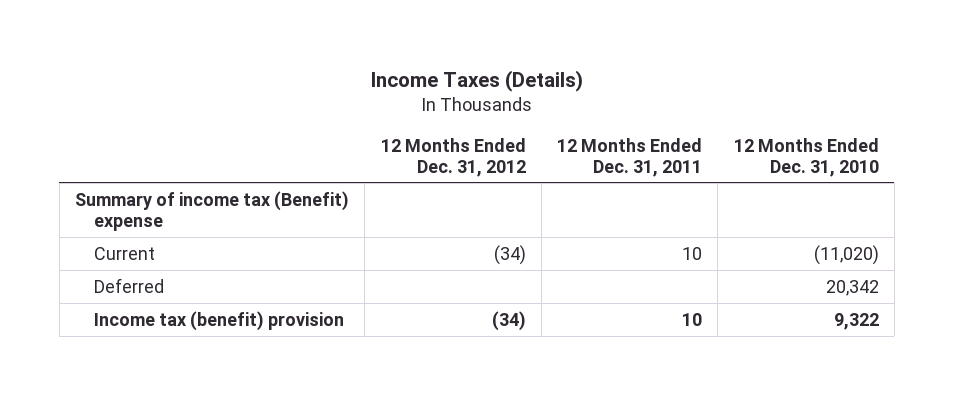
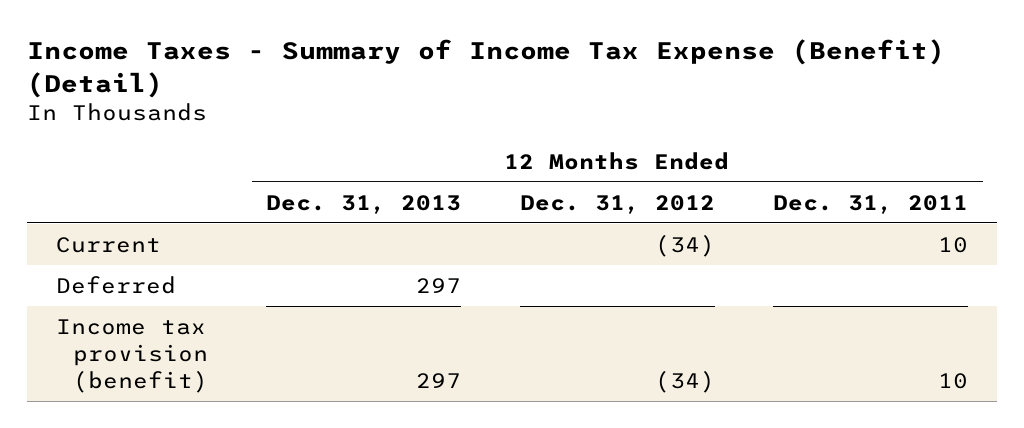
[370,70,583,93] Income Taxes (Details) -> [26,39,945,98] Income Taxes - Summary of Income Tax Expense (Benefit) (Detail)
[733,137,879,177] 12 Months Ended Dec. 31, 2010 -> none
none -> [266,194,462,214] Dec. 31, 2013
[75,190,350,231] Summary of income tax (Benefit) expense -> none
[94,310,345,331] Income tax (benefit) provision -> [55,318,209,393] Income tax provision (benefit)

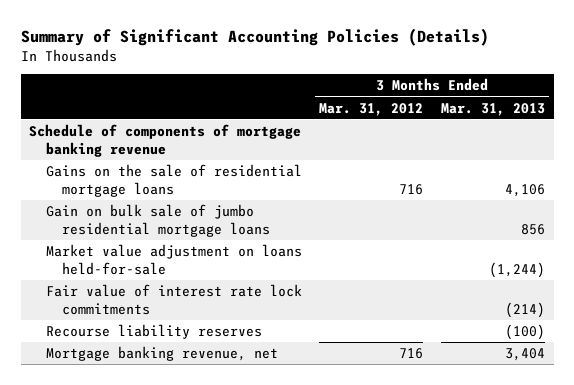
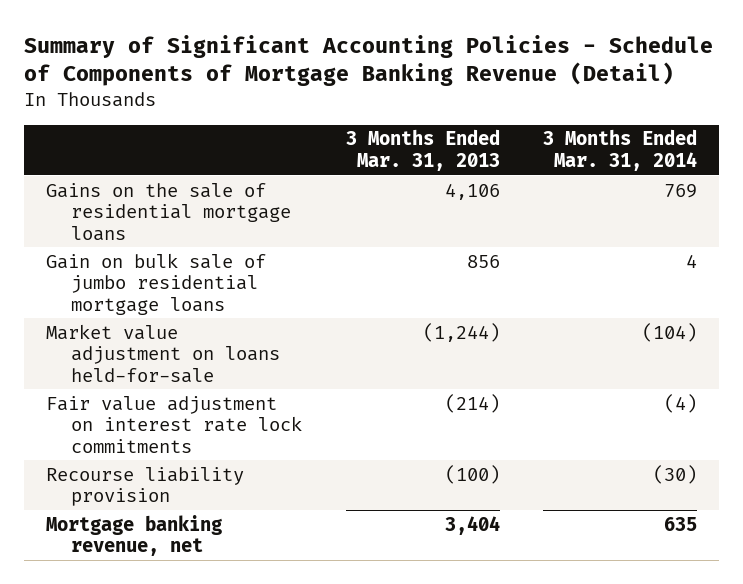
[20,27,489,46] Summary of Significant Accounting Policies (Details) -> [24,34,714,87] Summary of Significant Accounting Policies - Schedule of Components of Mortgage Banking Revenue (Detail)
[319,102,424,116] Mar. 31, 2012 -> none
none -> [543,129,698,171] 3 Months Ended Mar. 31, 2014
[29,123,302,157] Schedule of components of mortgage banking revenue -> none
[45,283,302,315] Fair value of interest rate lock commitments -> [45,395,302,453] Fair value adjustment on interest rate lock commitments
[45,323,262,339] Recourse liability reserves -> [45,466,244,507] Recourse liability provision

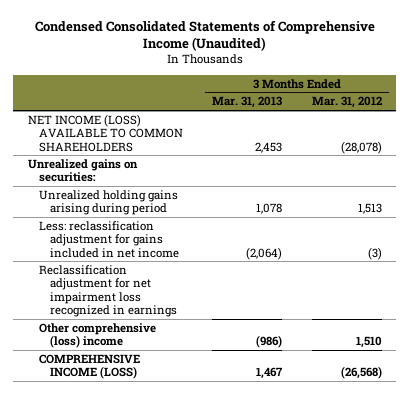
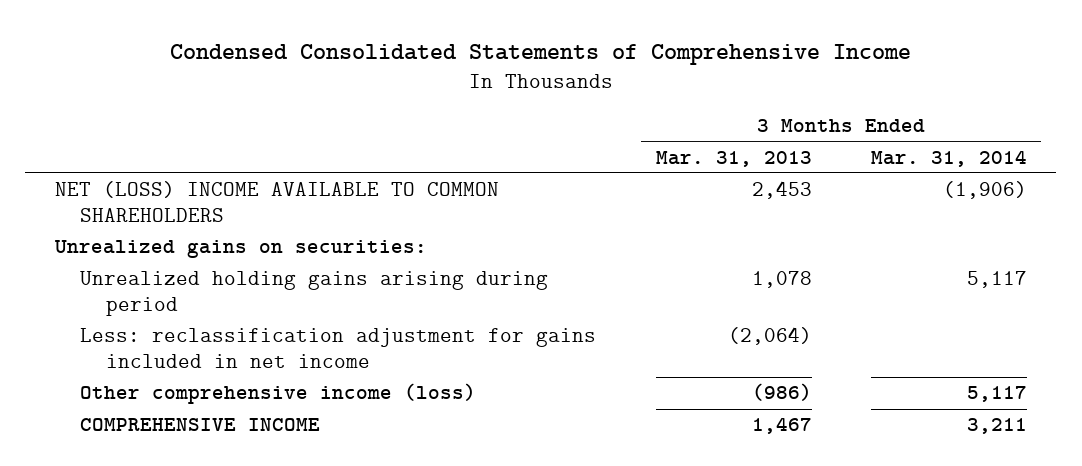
[34,19,375,52] Condensed Consolidated Statements of Comprehensive Income (Unaudited) -> [169,43,911,65] Condensed Consolidated Statements of Comprehensive Income
[311,96,382,109] Mar. 31, 2012 -> none
none -> [870,149,1027,167] Mar. 31, 2014
[27,113,184,152] NET INCOME (LOSS) AVAILABLE TO COMMON SHAREHOLDERS -> [54,181,499,222] NET (LOSS) INCOME AVAILABLE TO COMMON SHAREHOLDERS
[39,264,178,317] Reclassification adjustment for net impairment loss recognized in earnings -> none
[39,322,157,349] Other comprehensive (loss) income -> [80,383,477,405] Other comprehensive income (loss)
[39,353,141,380] COMPREHENSIVE INCOME (LOSS) -> [80,418,321,432] COMPREHENSIVE INCOME

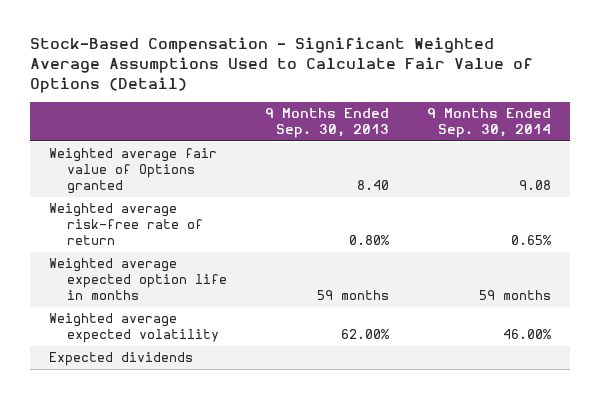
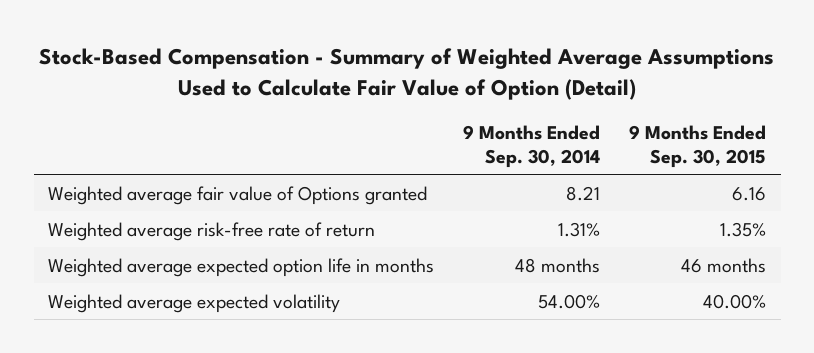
[29,37,533,94] Stock-Based Compensation - Significant Weighted Average Assumptions Used to Calculate Fair Value of Options (Detail) -> [39,48,775,101] Stock-Based Compensation - Summary of Weighted Average Assumptions Used to Calculate Fair Value of Option (Detail)
[264,108,389,139] 9 Months Ended Sep. 30, 2013 -> none
none -> [629,125,767,168] 9 Months Ended Sep. 30, 2015
[48,352,193,367] Expected dividends -> none
[518,180,551,191] 9.08 -> [566,185,601,201] 8.21
[510,235,552,246] 0.65% -> [558,221,601,237] 1.31%
[478,290,551,301] 59 months -> [515,257,601,273] 48 months
[502,329,552,340] 46.00% -> [538,293,601,309] 54.00%

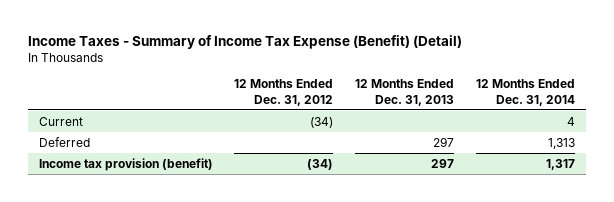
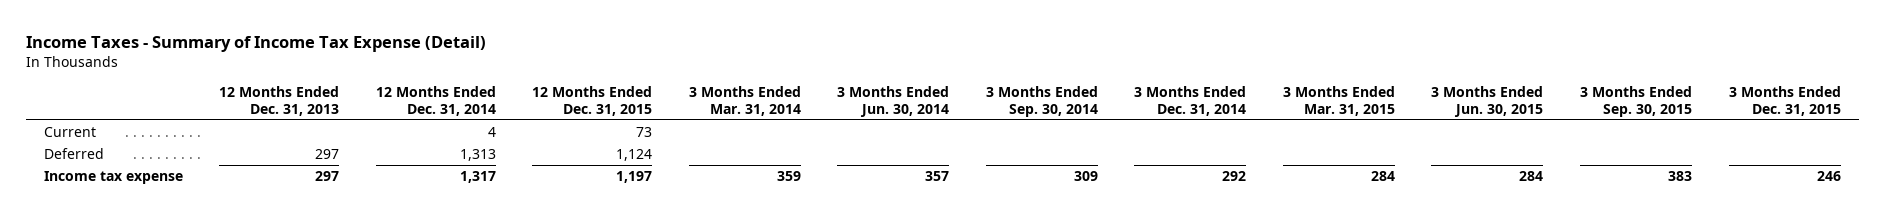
[27,34,462,49] Income Taxes - Summary of Income Tax Expense (Benefit) (Detail) -> [25,35,486,52] Income Taxes - Summary of Income Tax Expense (Detail)
[234,79,334,106] 12 Months Ended Dec. 31, 2012 -> none
none -> [532,86,653,116] 12 Months Ended Dec. 31, 2015
none -> [688,86,801,116] 3 Months Ended Mar. 31, 2014
none -> [837,86,950,117] 3 Months Ended Jun. 30, 2014
none -> [985,86,1098,117] 3 Months Ended Sep. 30, 2014
none -> [1134,86,1247,116] 3 Months Ended Dec. 31, 2014
none -> [1282,86,1395,116] 3 Months Ended Mar. 31, 2015
none -> [1431,86,1544,117] 3 Months Ended Jun. 30, 2015
none -> [1580,86,1693,117] 3 Months Ended Sep. 30, 2015
none -> [1728,86,1841,116] 3 Months Ended Dec. 31, 2015
[38,157,213,171] Income tax provision (benefit) -> [43,171,183,185] Income tax expense

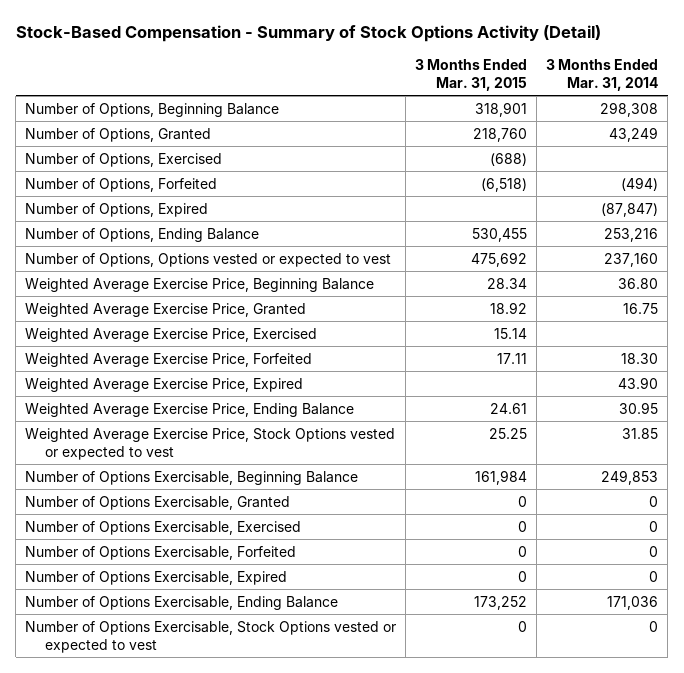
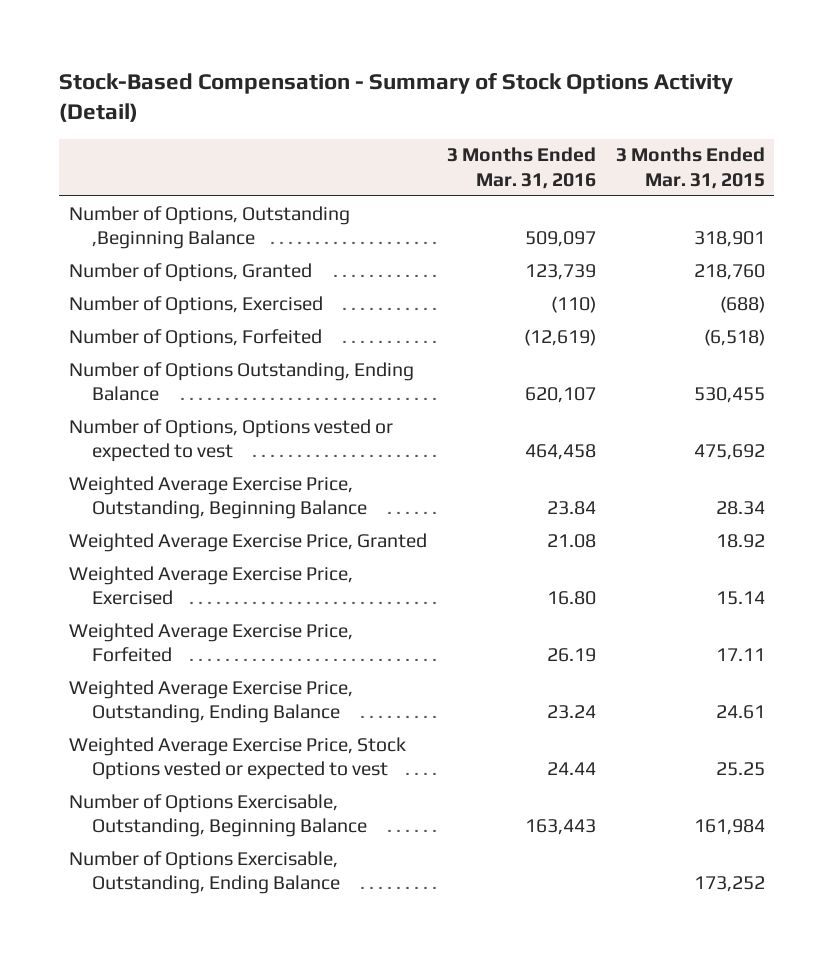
[546,58,659,91] 3 Months Ended Mar. 31, 2014 -> none
none -> [446,147,596,189] 3 Months Ended Mar. 31, 2016
[25,102,280,117] Number of Options, Beginning Balance -> [68,205,350,250] Number of Options, Outstanding ,Beginning Balance
[25,202,209,217] Number of Options, Expired -> none
[25,227,260,242] Number of Options, Ending Balance -> [68,361,414,402] Number of Options Outstanding, Ending Balance
[25,277,375,292] Weighted Average Exercise Price, Beginning Balance -> [68,475,367,520] Weighted Average Exercise Price, Outstanding, Beginning Balance
[25,377,304,392] Weighted Average Exercise Price, Expired -> none
[25,402,355,417] Weighted Average Exercise Price, Ending Balance -> [68,679,353,724] Weighted Average Exercise Price, Outstanding, Ending Balance
[25,495,291,510] Number of Options Exercisable, Granted -> none
[25,520,302,535] Number of Options Exercisable, Exercised -> none
[25,545,297,560] Number of Options Exercisable, Forfeited -> none
[25,570,288,585] Number of Options Exercisable, Expired -> none
[25,620,397,653] Number of Options Exercisable, Stock Options vested or expected to vest -> none
[25,470,359,485] Number of Options Exercisable, Beginning Balance -> [68,793,367,838] Number of Options Exercisable, Outstanding, Beginning Balance
[25,595,339,610] Number of Options Exercisable, Ending Balance -> [68,850,340,895] Number of Options Exercisable, Outstanding, Ending Balance

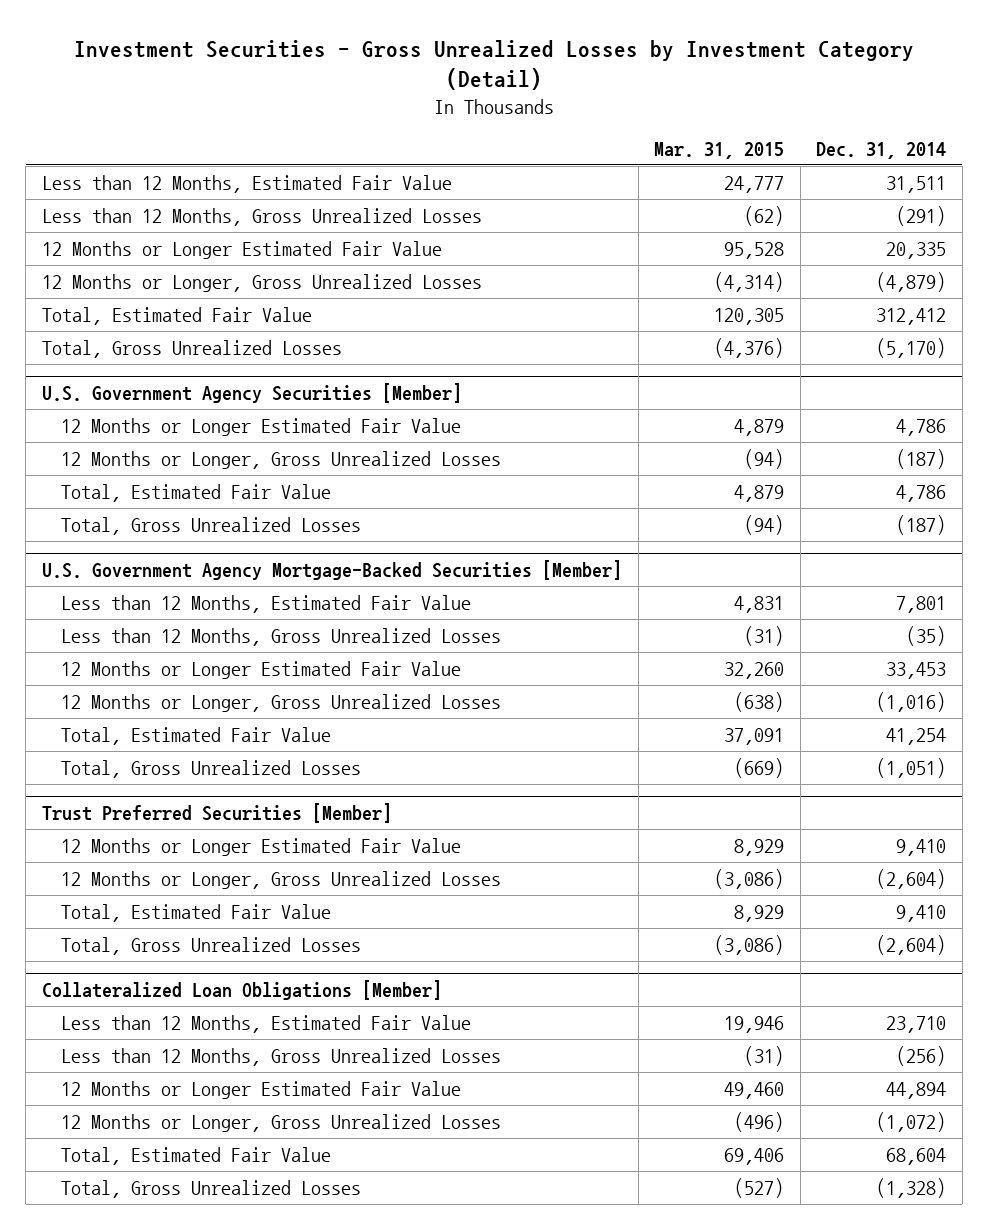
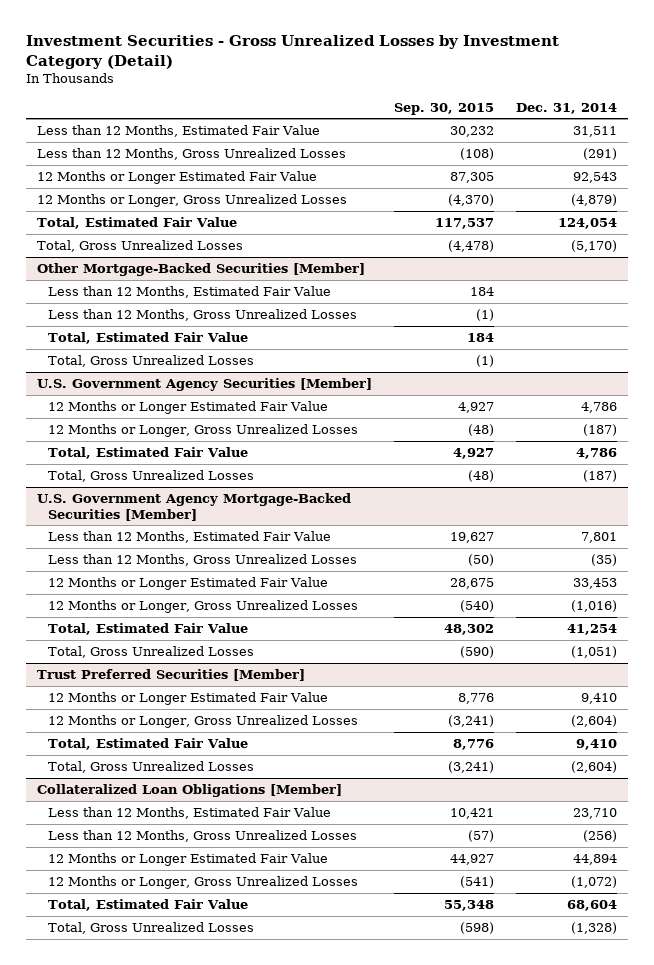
[654,141,785,159] Mar. 31, 2015 -> none
none -> [394,102,495,115] Sep. 30, 2015
[886,241,947,259] 20,335 -> [573,172,618,184] 92,543
[876,307,947,325] 312,412 -> [558,218,618,230] 124,054
none -> [36,263,365,277] Other Mortgage-Backed Securities [Member]
none -> [47,286,331,299] Less than 12 Months, Estimated Fair Value
none -> [47,309,357,322] Less than 12 Months, Gross Unrealized Losses
none -> [47,332,248,345] Total, Estimated Fair Value
none -> [47,355,254,368] Total, Gross Unrealized Losses

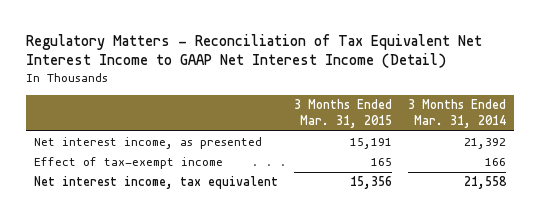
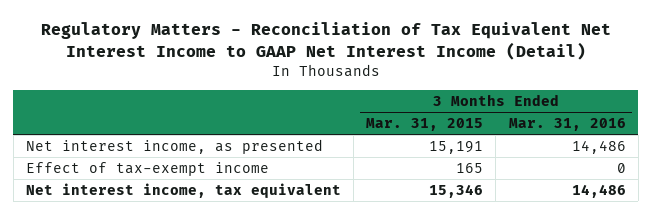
[407,99,506,129] 3 Months Ended Mar. 31, 2014 -> none
none -> [508,118,626,132] Mar. 31, 2016
[349,176,392,190] 15,356 -> [429,183,484,198] 15,346

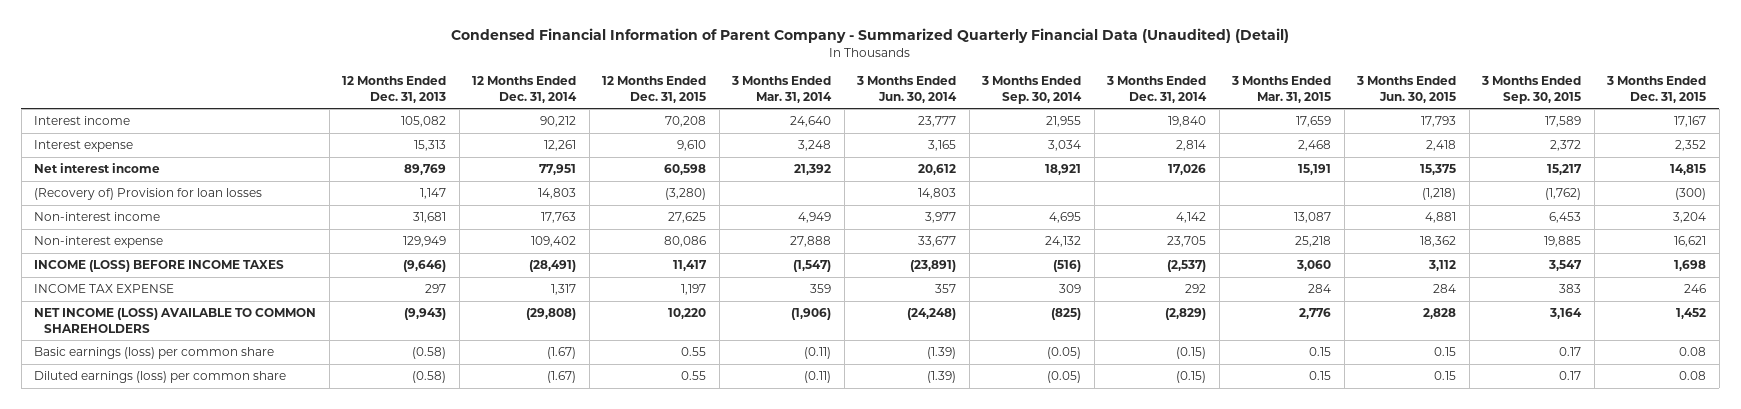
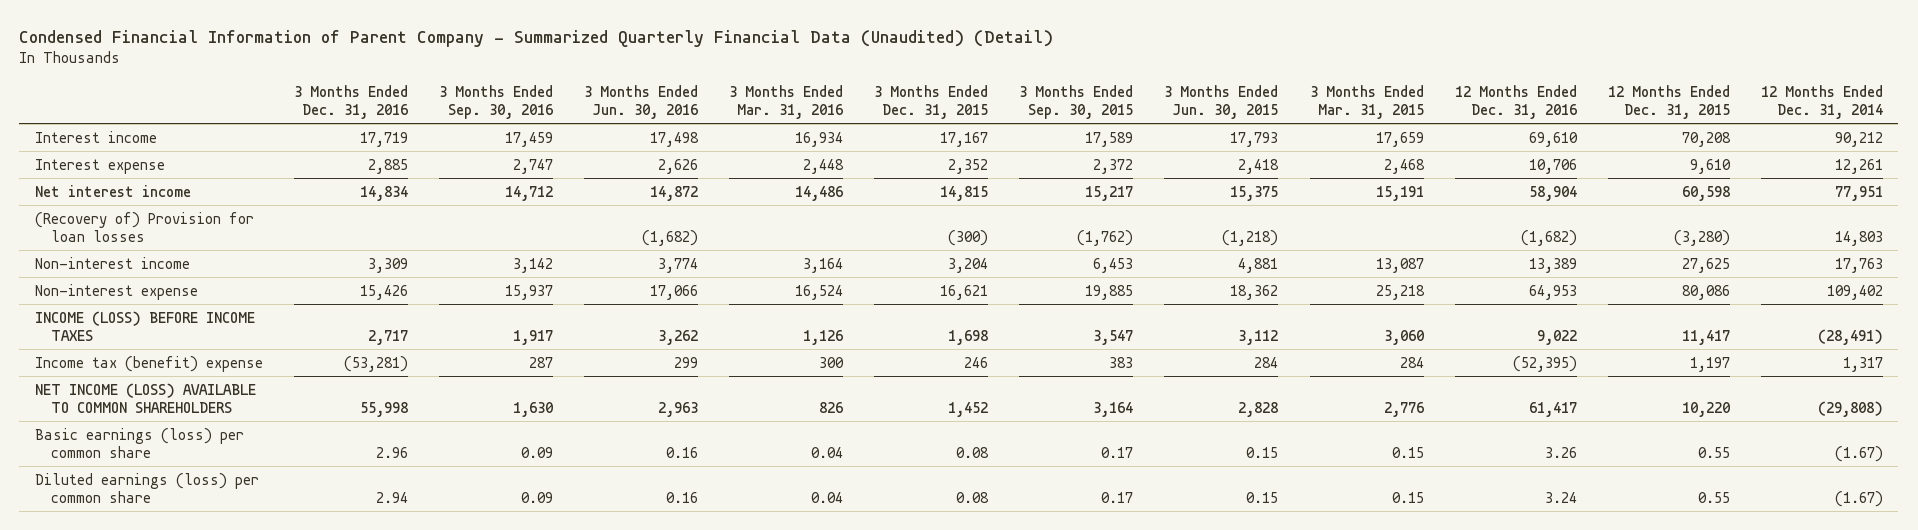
[342,75,447,103] 12 Months Ended Dec. 31, 2013 -> none
[731,75,833,103] 3 Months Ended Mar. 31, 2014 -> none
[856,75,958,103] 3 Months Ended Jun. 30, 2014 -> none
[981,75,1083,104] 3 Months Ended Sep. 30, 2014 -> none
[1106,75,1208,103] 3 Months Ended Dec. 31, 2014 -> none
none -> [293,85,408,119] 3 Months Ended Dec. 31, 2016
none -> [438,85,553,119] 3 Months Ended Sep. 30, 2016
none -> [584,85,699,119] 3 Months Ended Jun. 30, 2016
none -> [729,85,844,119] 3 Months Ended Mar. 31, 2016
none -> [1454,85,1577,119] 12 Months Ended Dec. 31, 2016
[34,284,175,294] INCOME TAX EXPENSE -> [34,355,263,372] Income tax (benefit) expense

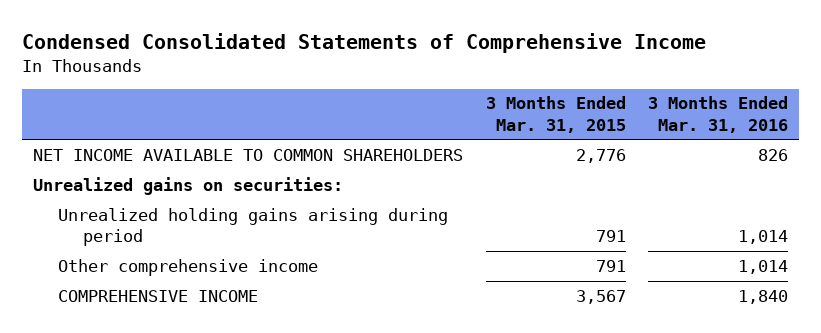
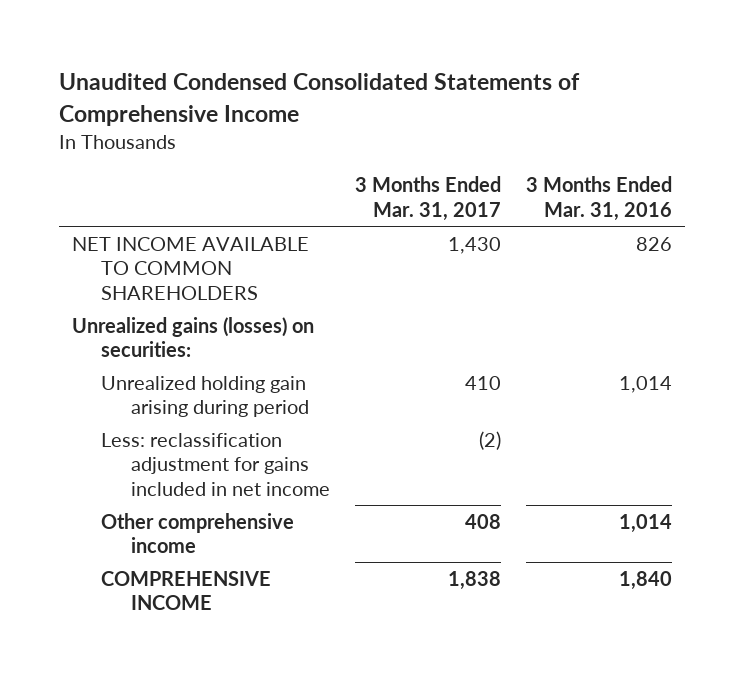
[22,32,707,53] Condensed Consolidated Statements of Comprehensive Income -> [59,73,581,126] Unaudited Condensed Consolidated Statements of Comprehensive Income
[485,96,626,133] 3 Months Ended Mar. 31, 2015 -> none
none -> [354,176,501,221] 3 Months Ended Mar. 31, 2017
[33,176,344,195] Unrealized gains on securities: -> [71,316,314,358] Unrealized gains (losses) on securities:
[58,207,449,247] Unrealized holding gains arising during period -> [101,375,309,418] Unrealized holding gain arising during period
none -> [101,432,330,496] Less: reclassification adjustment for gains included in net income

